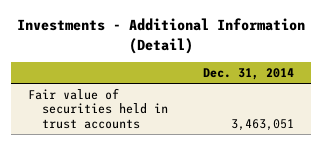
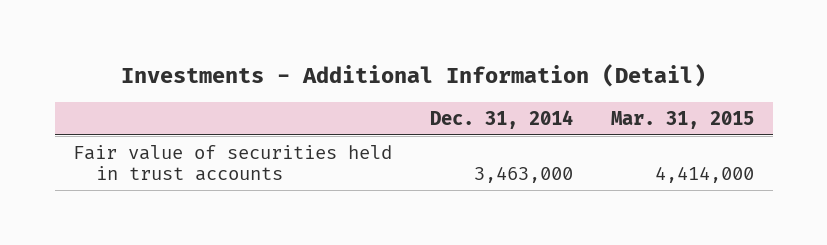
none -> [611,110,755,129] Mar. 31, 2015
[230,118,294,131] 3,463,051 -> [474,166,574,184] 3,463,000

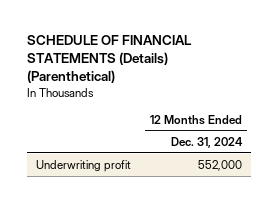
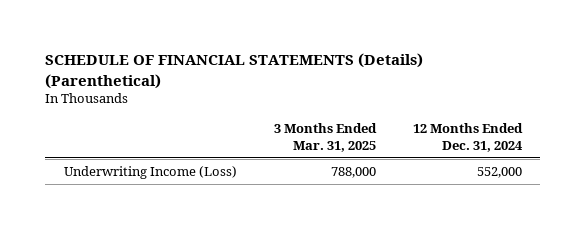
none -> [273,123,377,152] 3 Months Ended Mar. 31, 2025
[35,160,131,173] Underwriting profit -> [63,166,237,180] Underwriting Income (Loss)

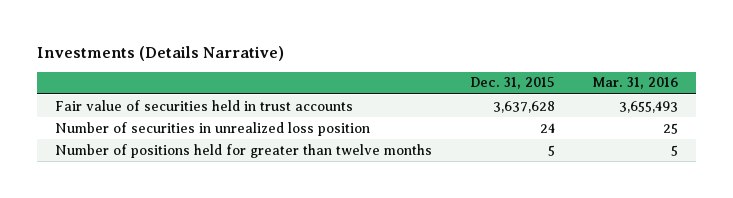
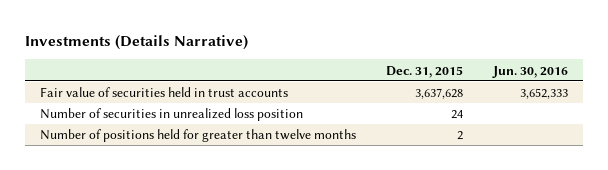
[591,77,678,90] Mar. 31, 2016 -> none
none -> [492,65,569,78] Jun. 30, 2016
[547,144,555,156] 5 -> [457,131,464,141] 2

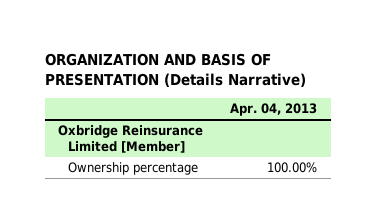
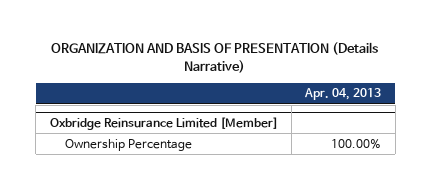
[68,162,199,176] Ownership percentage -> [65,138,193,151] Ownership Percentage

